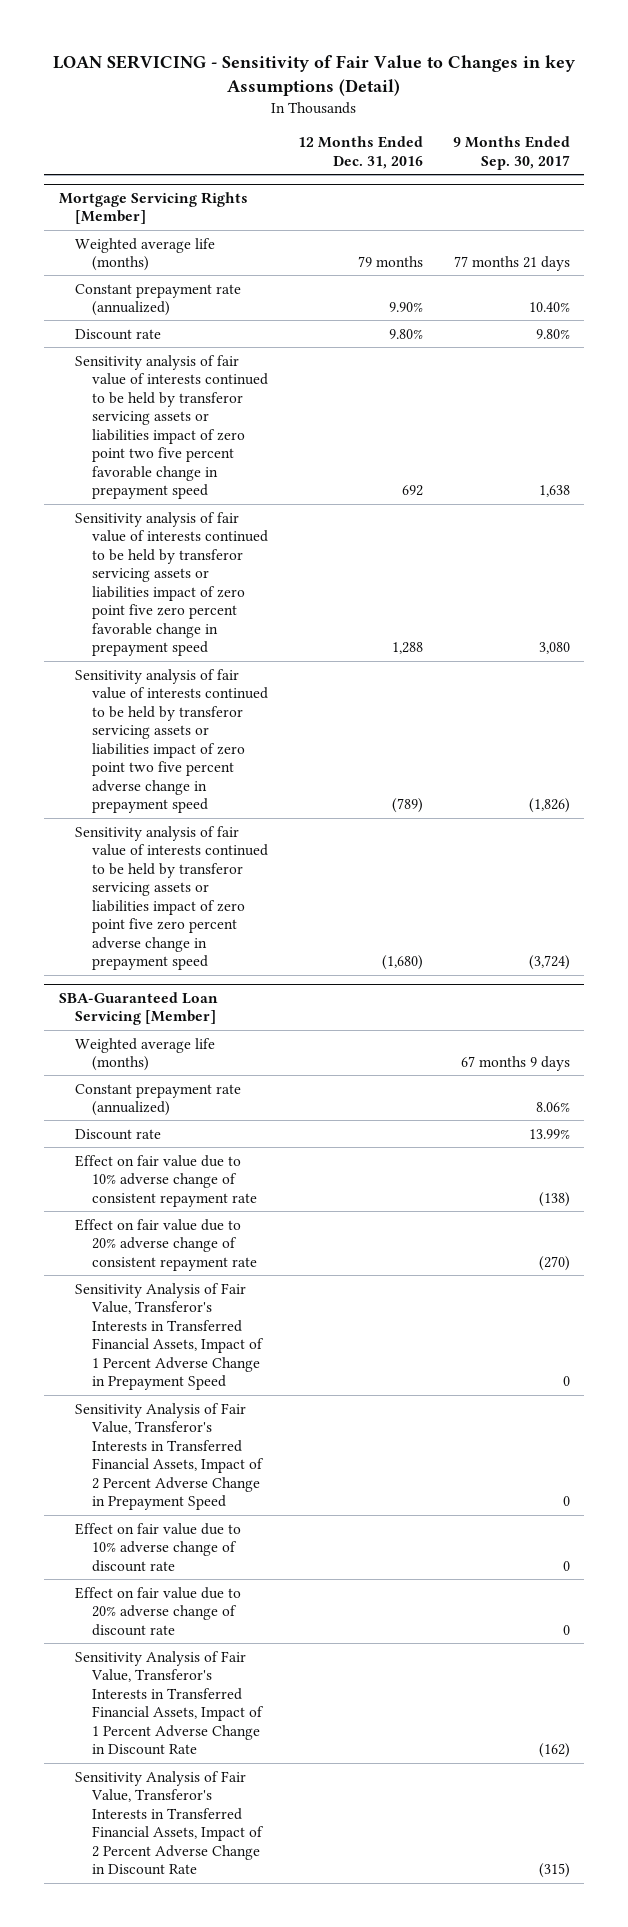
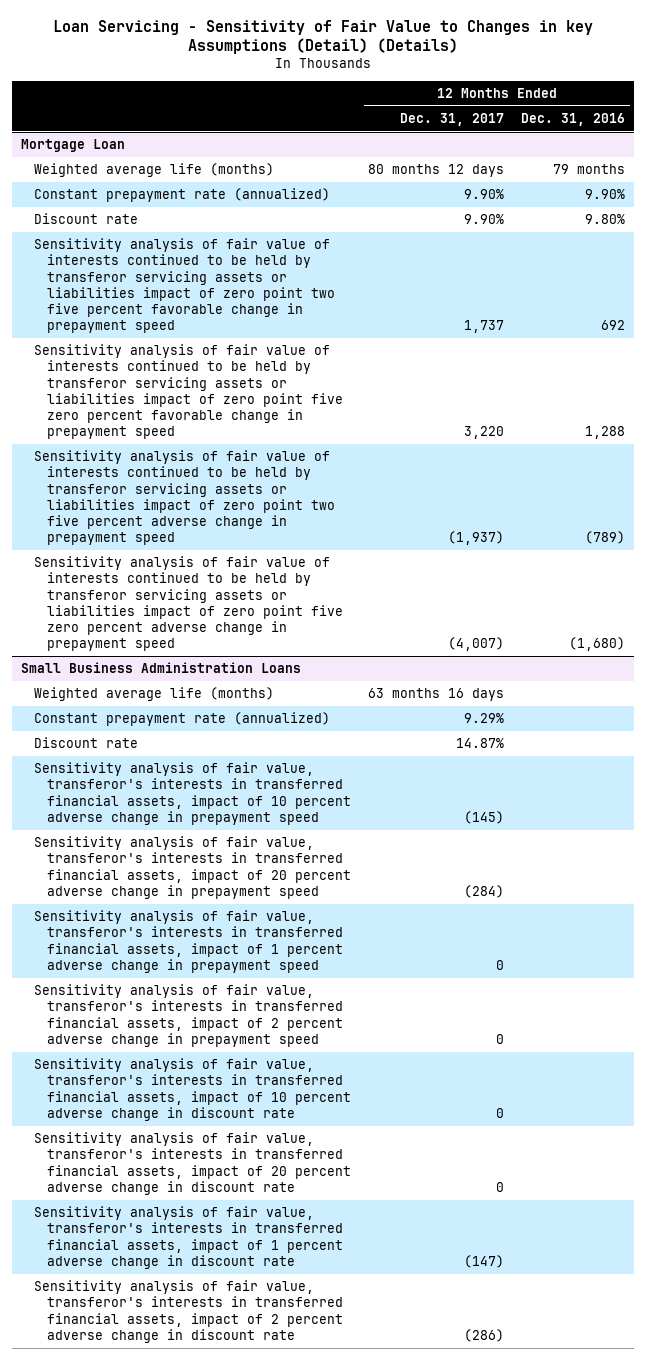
[53,54,576,97] LOAN SERVICING - Sensitivity of Fair Value to Changes in key Assumptions (Detail) -> [53,19,594,55] Loan Servicing - Sensitivity of Fair Value to Changes in key Assumptions (Detail) (Details)
[452,136,570,170] 9 Months Ended Sep. 30, 2017 -> none
none -> [399,112,504,126] Dec. 31, 2017
[58,191,248,225] Mortgage Servicing Rights [Member] -> [20,139,125,153] Mortgage Loan
[58,991,218,1026] SBA-Guaranteed Loan Servicing [Member] -> [20,662,301,674] Small Business Administration Loans
[75,1154,258,1207] Effect on fair value due to 10% adverse change of consistent repayment rate -> [33,762,351,825] Sensitivity analysis of fair value, transferor's interests in transferred financial assets, impact of 10 percent adverse change in prepayment speed
[75,1218,258,1271] Effect on fair value due to 20% adverse change of consistent repayment rate -> [33,836,351,899] Sensitivity analysis of fair value, transferor's interests in transferred financial assets, impact of 20 percent adverse change in prepayment speed
[75,1282,265,1391] Sensitivity Analysis of Fair Value, Transferor's Interests in Transferred Financial Assets, Impact of 1 Percent Adverse Change in Prepayment Speed -> [33,910,343,973] Sensitivity analysis of fair value, transferor's interests in transferred financial assets, impact of 1 percent adverse change in prepayment speed
[75,1402,265,1511] Sensitivity Analysis of Fair Value, Transferor's Interests in Transferred Financial Assets, Impact of 2 Percent Adverse Change in Prepayment Speed -> [33,984,343,1047] Sensitivity analysis of fair value, transferor's interests in transferred financial assets, impact of 2 percent adverse change in prepayment speed
[75,1522,242,1572] Effect on fair value due to 10% adverse change of discount rate -> [33,1058,351,1121] Sensitivity analysis of fair value, transferor's interests in transferred financial assets, impact of 10 percent adverse change in discount rate
[75,1586,242,1636] Effect on fair value due to 20% adverse change of discount rate -> [33,1132,351,1195] Sensitivity analysis of fair value, transferor's interests in transferred financial assets, impact of 20 percent adverse change in discount rate
[75,1650,265,1756] Sensitivity Analysis of Fair Value, Transferor's Interests in Transferred Financial Assets, Impact of 1 Percent Adverse Change in Discount Rate -> [33,1206,343,1269] Sensitivity analysis of fair value, transferor's interests in transferred financial assets, impact of 1 percent adverse change in discount rate
[75,1770,265,1876] Sensitivity Analysis of Fair Value, Transferor's Interests in Transferred Financial Assets, Impact of 2 Percent Adverse Change in Discount Rate -> [33,1280,343,1343] Sensitivity analysis of fair value, transferor's interests in transferred financial assets, impact of 2 percent adverse change in discount rate

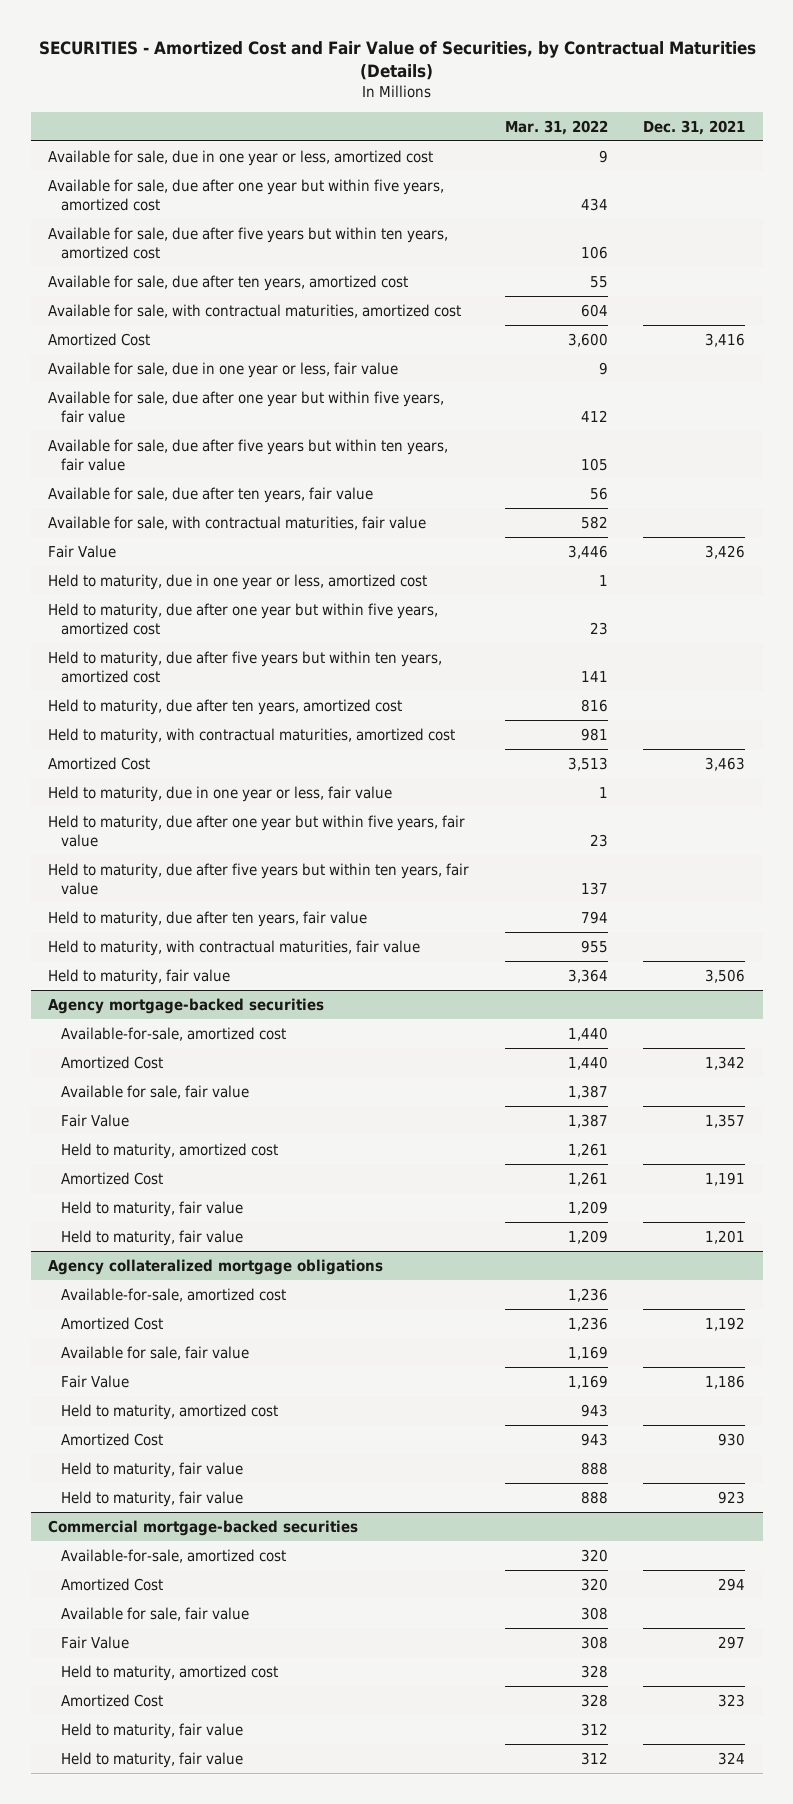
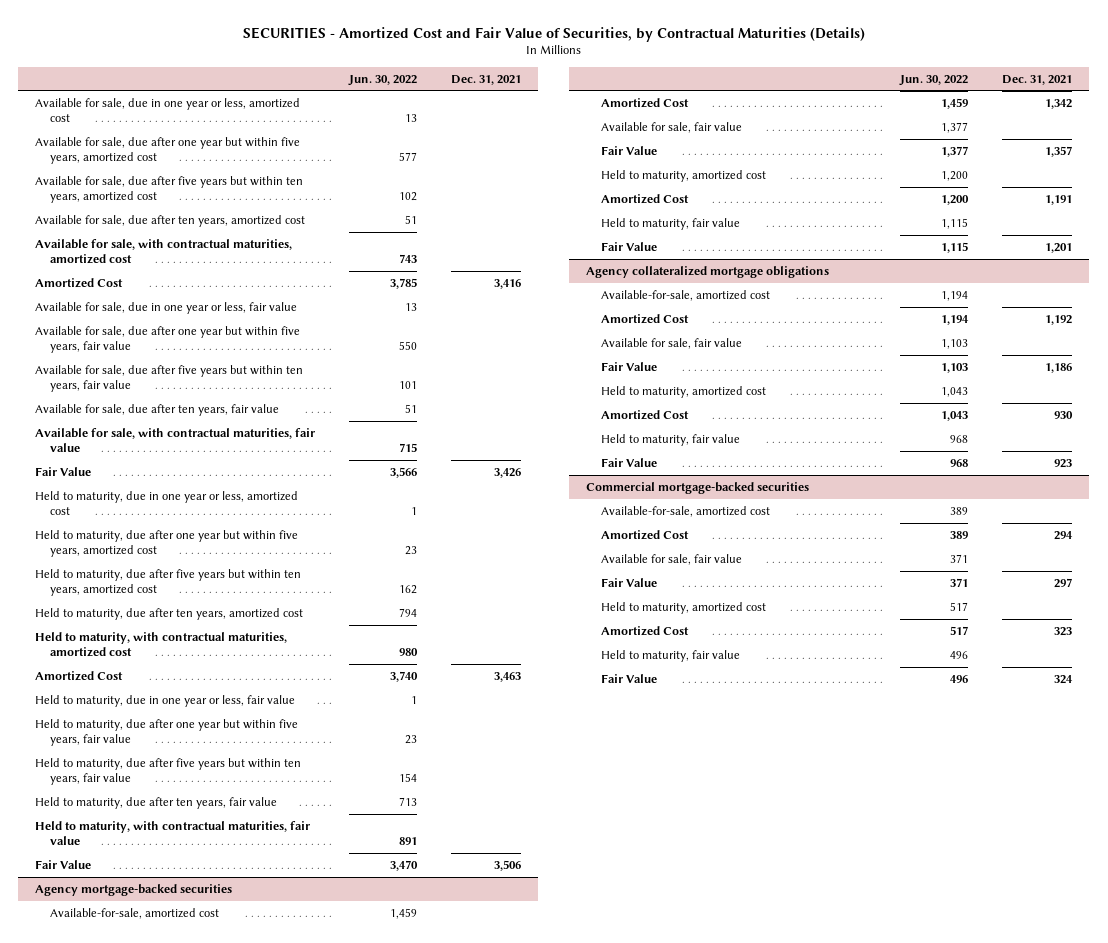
[504,119,608,135] Mar. 31, 2022 -> none
none -> [348,74,418,86] Jun. 30, 2022
[48,968,231,985] Held to maturity, fair value -> [35,859,92,869] Fair Value
[61,1229,244,1246] Held to maturity, fair value -> [601,241,658,251] Fair Value
[61,1490,244,1507] Held to maturity, fair value -> [601,457,658,467] Fair Value
[61,1751,244,1768] Held to maturity, fair value -> [601,673,658,683] Fair Value

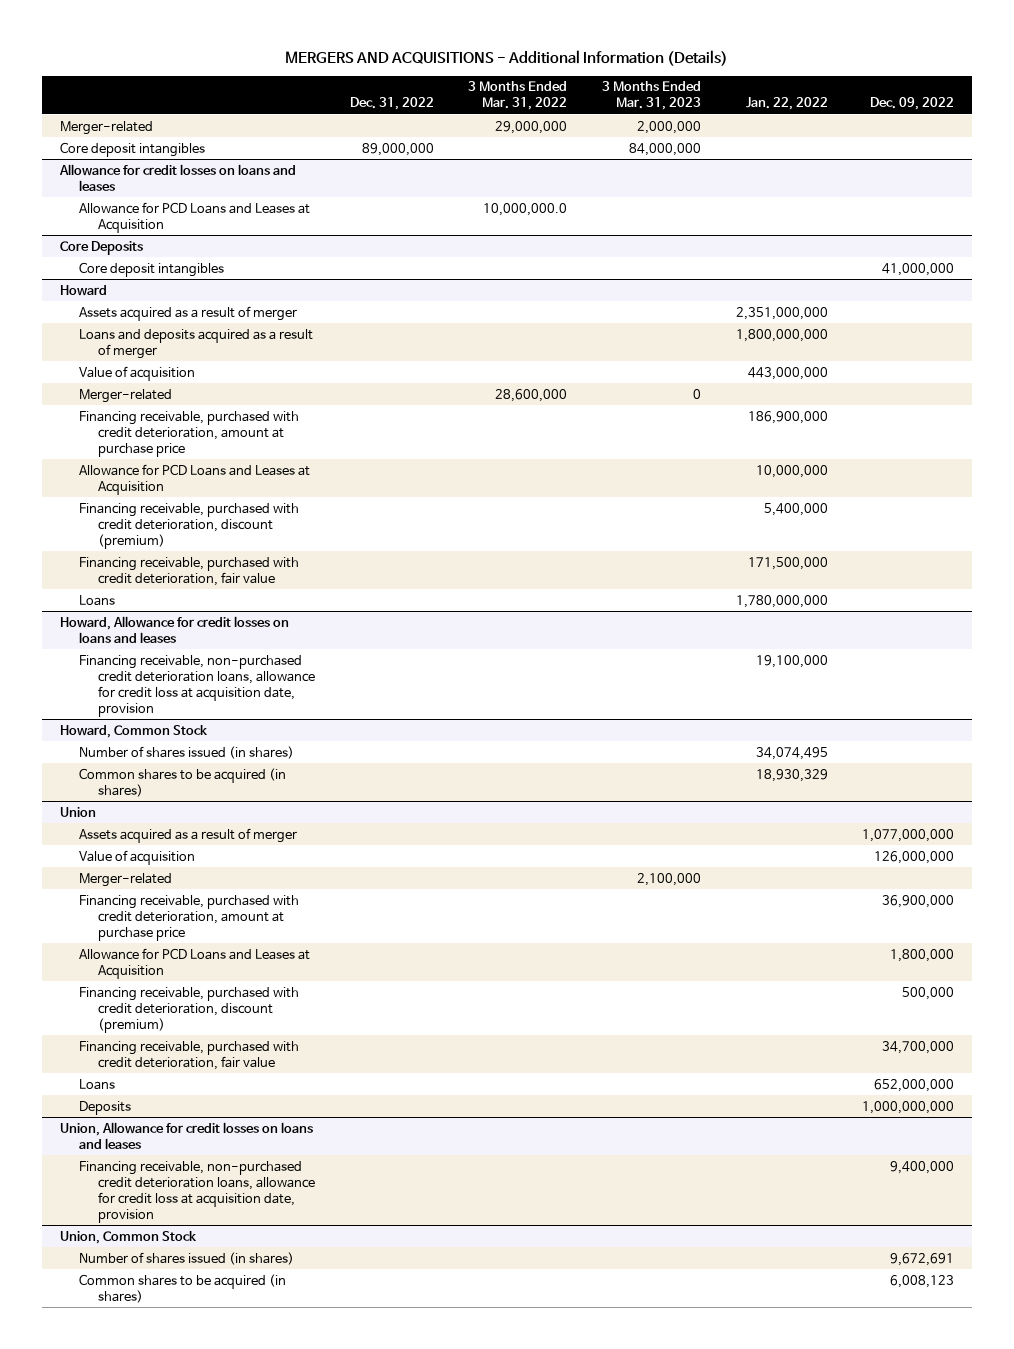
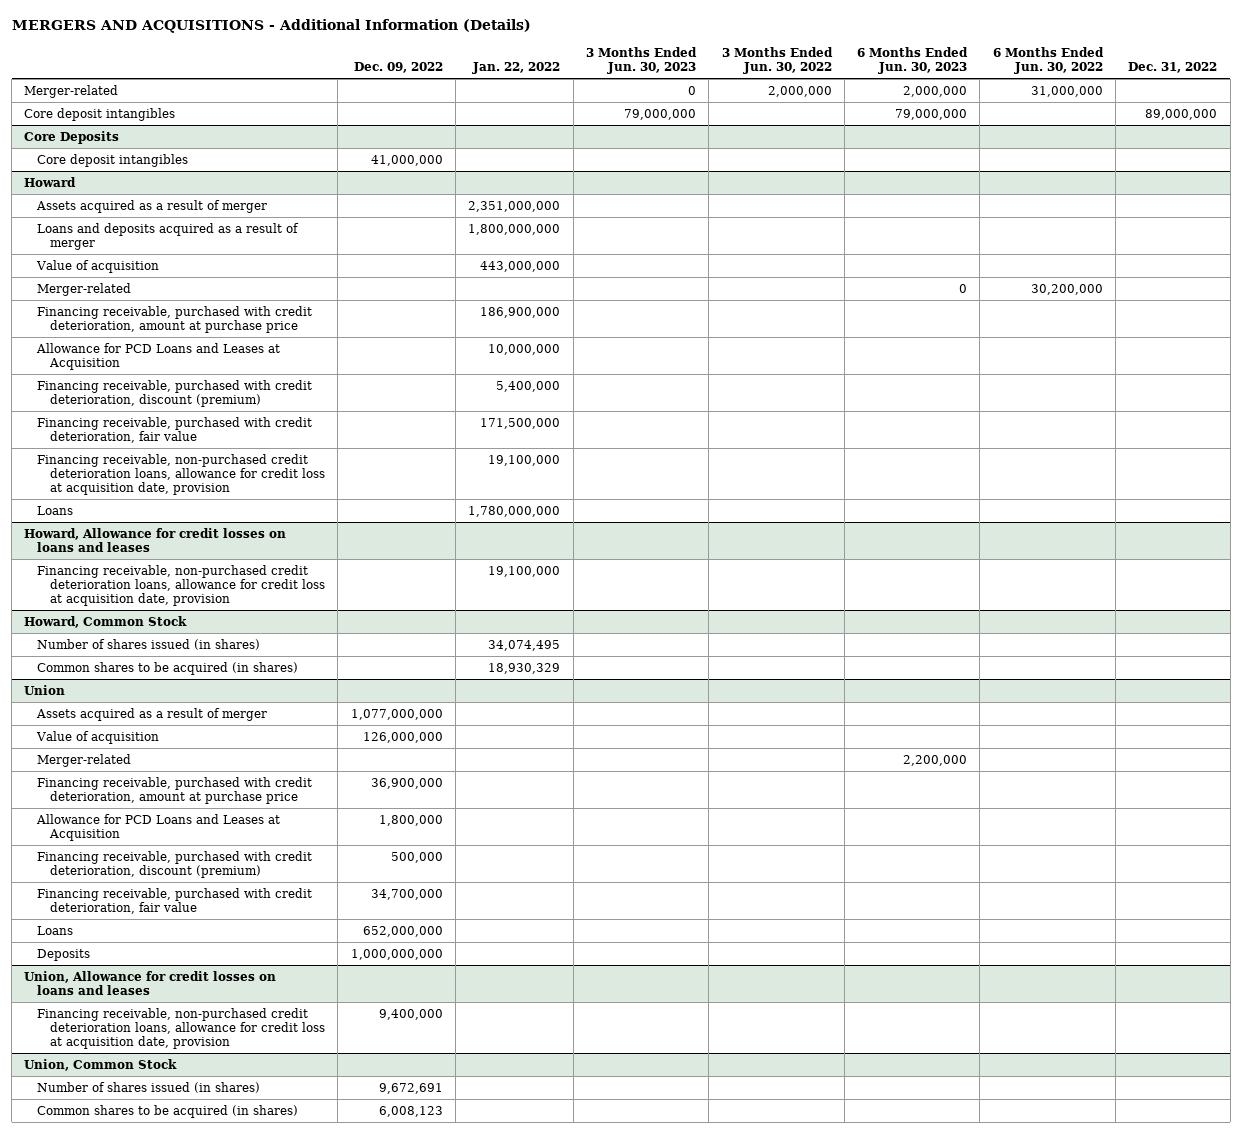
[468,81,568,111] 3 Months Ended Mar. 31, 2022 -> none
[602,81,702,111] 3 Months Ended Mar. 31, 2023 -> none
none -> [585,47,697,75] 3 Months Ended Jun. 30, 2023
none -> [721,47,833,75] 3 Months Ended Jun. 30, 2022
none -> [857,47,969,75] 6 Months Ended Jun. 30, 2023
none -> [992,47,1104,75] 6 Months Ended Jun. 30, 2022
[58,163,296,191] Allowance for credit losses on loans and leases -> none
[78,201,310,233] Allowance for PCD Loans and Leases at Acquisition -> none
none -> [37,453,326,495] Financing receivable, non-purchased credit deterioration loans, allowance for credit loss at acquisition date, provision

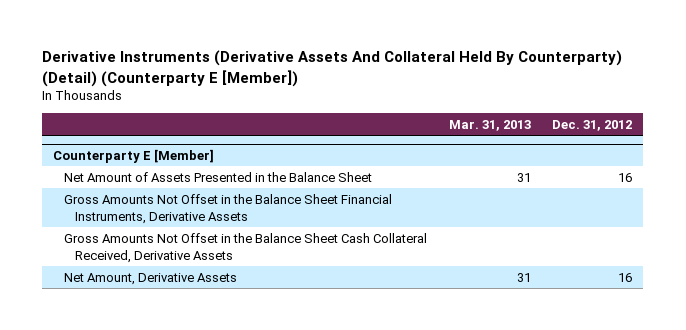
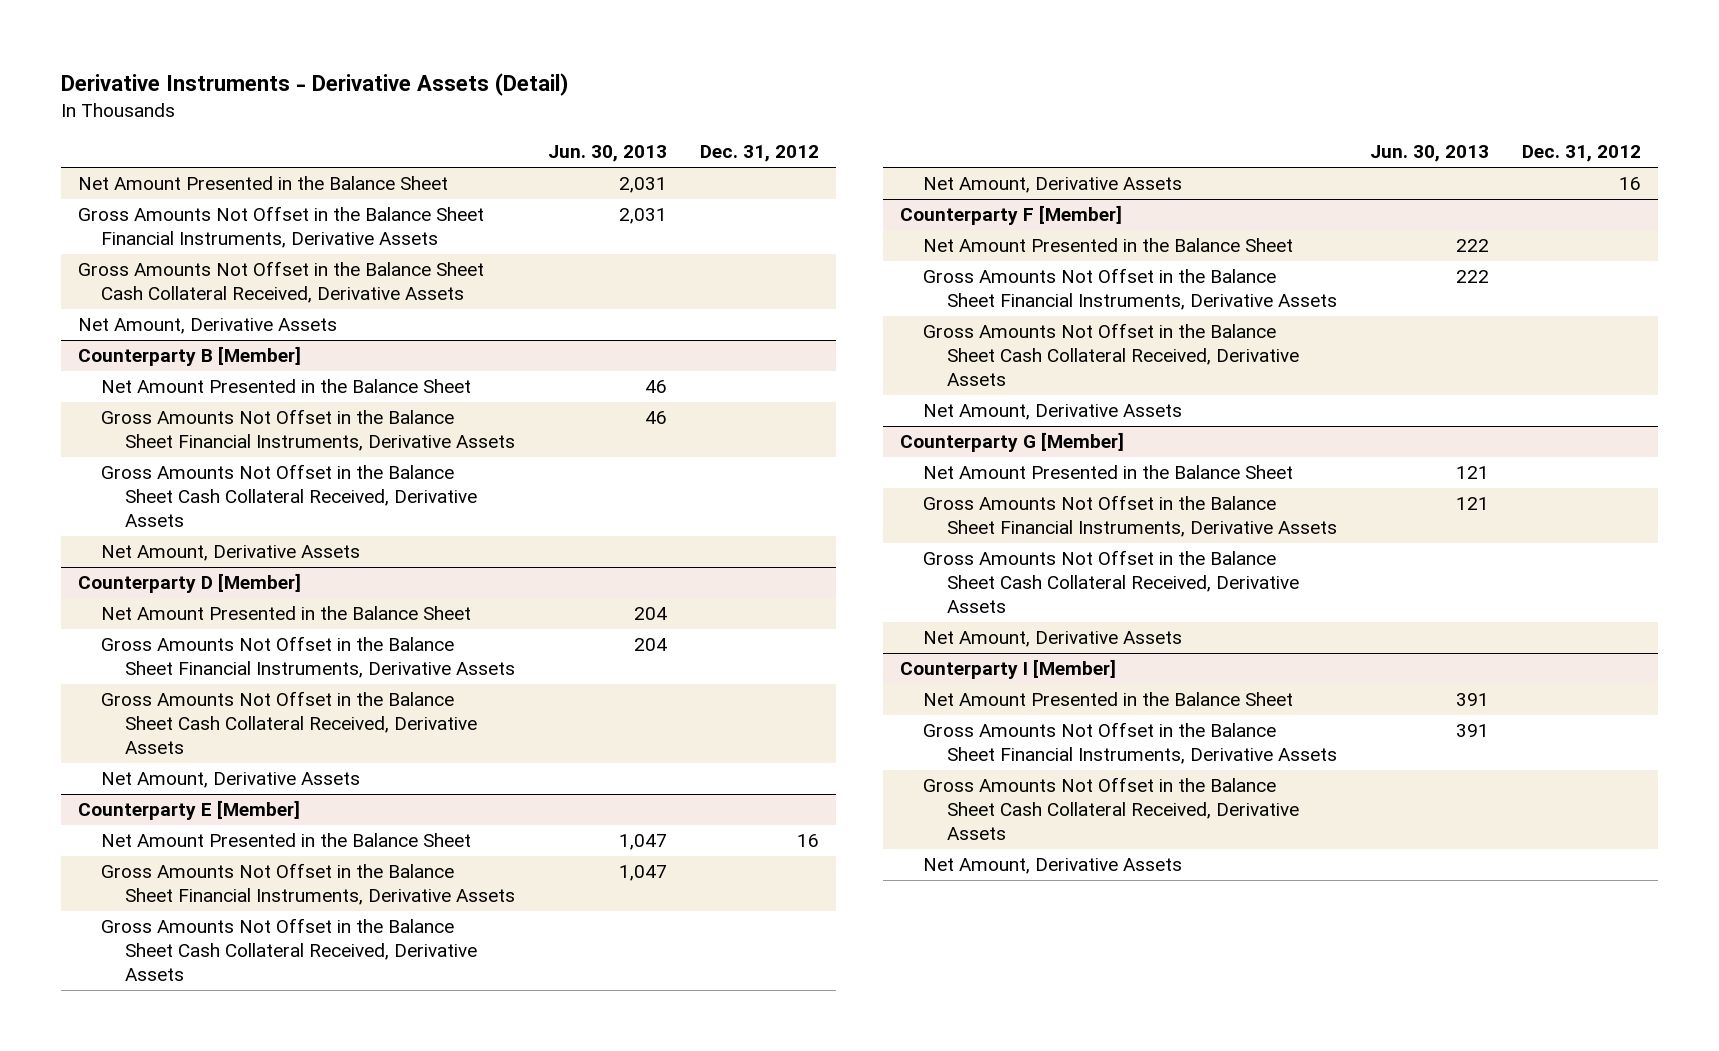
[42,50,623,87] Derivative Instruments (Derivative Assets And Collateral Held By Counterparty) (Detail) (Counterparty E [Member]) -> [61,73,570,97] Derivative Instruments - Derivative Assets (Detail)
[448,119,531,131] Mar. 31, 2013 -> none
none -> [547,145,667,163] Jun. 30, 2013
none -> [77,176,448,191] Net Amount Presented in the Balance Sheet
none -> [77,206,484,249] Gross Amounts Not Offset in the Balance Sheet Financial Instruments, Derivative Assets
none -> [77,261,484,304] Gross Amounts Not Offset in the Balance Sheet Cash Collateral Received, Derivative Assets
none -> [77,318,337,335] Net Amount, Derivative Assets
none -> [77,346,301,367] Counterparty B [Member]
none -> [101,379,472,394] Net Amount Presented in the Balance Sheet
none -> [101,409,515,452] Gross Amounts Not Offset in the Balance Sheet Financial Instruments, Derivative Assets
none -> [101,464,477,527] Gross Amounts Not Offset in the Balance Sheet Cash Collateral Received, Derivative Assets
none -> [101,545,361,562] Net Amount, Derivative Assets
none -> [77,573,301,594] Counterparty D [Member]
none -> [101,606,472,621] Net Amount Presented in the Balance Sheet
none -> [101,636,515,679] Gross Amounts Not Offset in the Balance Sheet Financial Instruments, Derivative Assets
none -> [101,691,477,754] Gross Amounts Not Offset in the Balance Sheet Cash Collateral Received, Derivative Assets
none -> [101,772,361,789] Net Amount, Derivative Assets
[63,171,372,182] Net Amount of Assets Presented in the Balance Sheet -> [101,833,472,848] Net Amount Presented in the Balance Sheet
none -> [900,205,1123,226] Counterparty F [Member]
none -> [923,238,1294,253] Net Amount Presented in the Balance Sheet
none -> [923,268,1337,311] Gross Amounts Not Offset in the Balance Sheet Financial Instruments, Derivative Assets
none -> [923,323,1299,386] Gross Amounts Not Offset in the Balance Sheet Cash Collateral Received, Derivative Assets
none -> [923,404,1183,421] Net Amount, Derivative Assets
none -> [900,432,1125,453] Counterparty G [Member]
none -> [923,465,1294,480] Net Amount Presented in the Balance Sheet
none -> [923,495,1337,538] Gross Amounts Not Offset in the Balance Sheet Financial Instruments, Derivative Assets
none -> [923,550,1299,613] Gross Amounts Not Offset in the Balance Sheet Cash Collateral Received, Derivative Assets
none -> [923,631,1183,648] Net Amount, Derivative Assets
none -> [900,659,1117,680] Counterparty I [Member]
none -> [923,692,1294,707] Net Amount Presented in the Balance Sheet
none -> [923,722,1337,765] Gross Amounts Not Offset in the Balance Sheet Financial Instruments, Derivative Assets
none -> [923,777,1299,840] Gross Amounts Not Offset in the Balance Sheet Cash Collateral Received, Derivative Assets
none -> [923,858,1183,875] Net Amount, Derivative Assets

